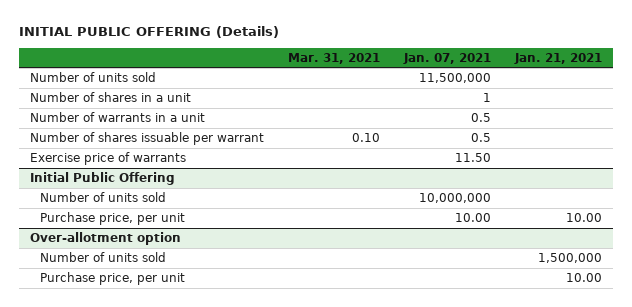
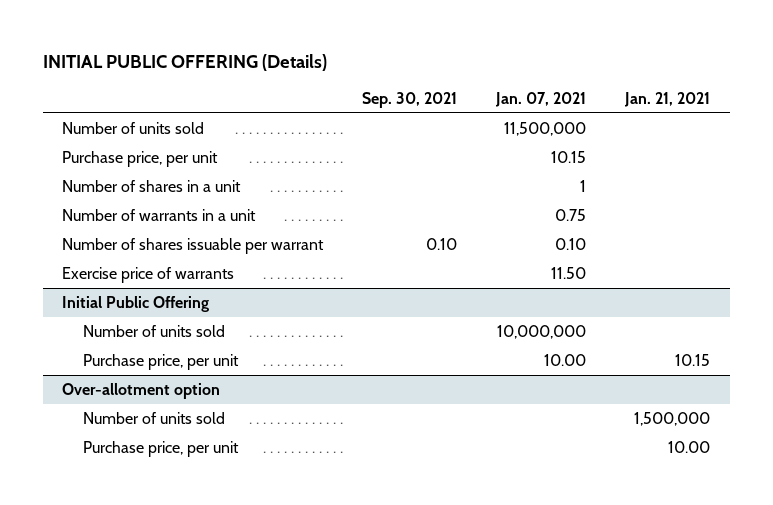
[288,52,381,64] Mar. 31, 2021 -> none
none -> [362,92,458,109] Sep. 30, 2021
none -> [62,150,219,167] Purchase price, per unit
[470,113,491,123] 0.5 -> [555,208,587,221] 0.75
[470,133,491,143] 0.5 -> [555,237,587,250] 0.10
[565,213,602,223] 10.00 -> [675,353,711,366] 10.15

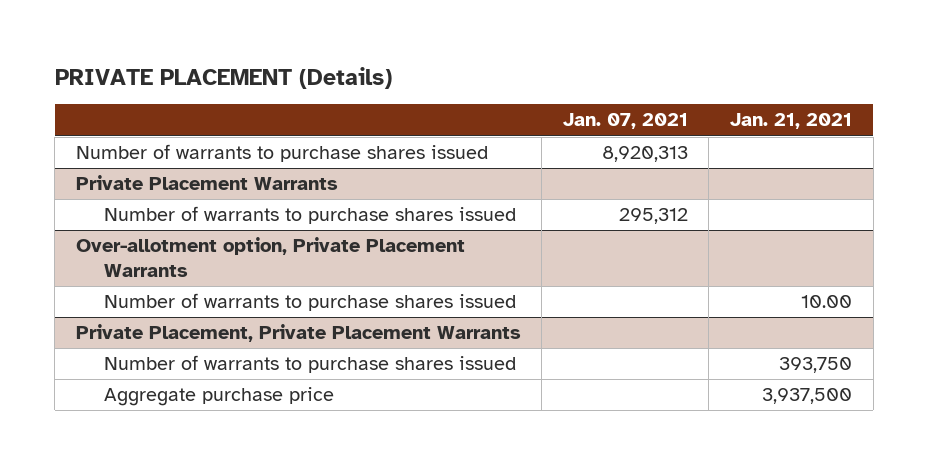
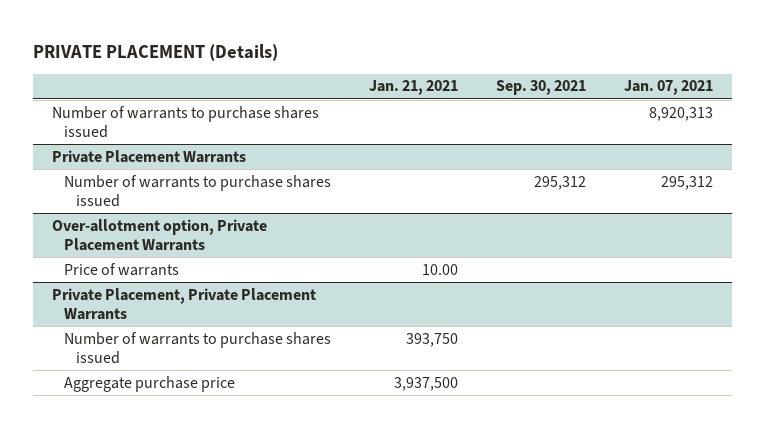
none -> [496,80,587,96] Sep. 30, 2021
[103,293,516,312] Number of warrants to purchase shares issued -> none
none -> [63,262,179,276] Price of warrants

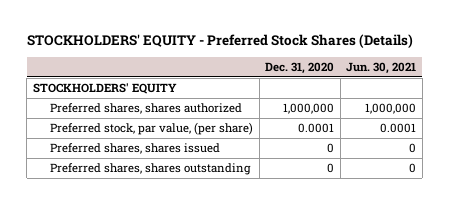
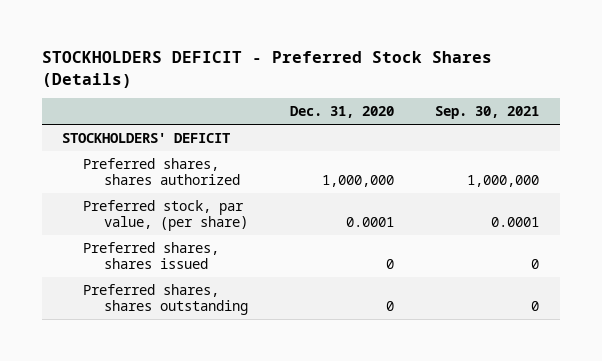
[26,33,413,48] STOCKHOLDERS' EQUITY - Preferred Stock Shares (Details) -> [41,51,492,88] STOCKHOLDERS DEFICIT - Preferred Stock Shares (Details)
[346,61,417,74] Jun. 30, 2021 -> none
none -> [435,106,540,120] Sep. 30, 2021
[32,83,177,95] STOCKHOLDERS' EQUITY -> [62,132,231,143] STOCKHOLDERS' DEFICIT

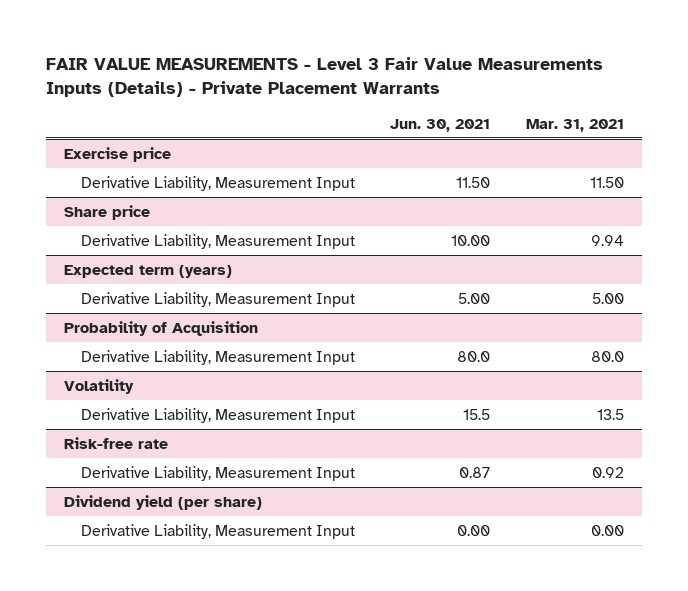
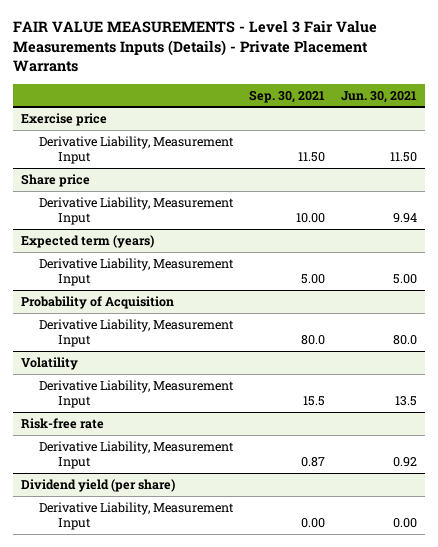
[526,118,625,132] Mar. 31, 2021 -> none
none -> [249,89,326,103] Sep. 30, 2021
[451,234,491,246] 10.00 -> [392,212,417,223] 9.94
[463,408,491,420] 15.5 -> [394,395,417,406] 13.5
[459,466,491,478] 0.87 -> [392,456,417,467] 0.92

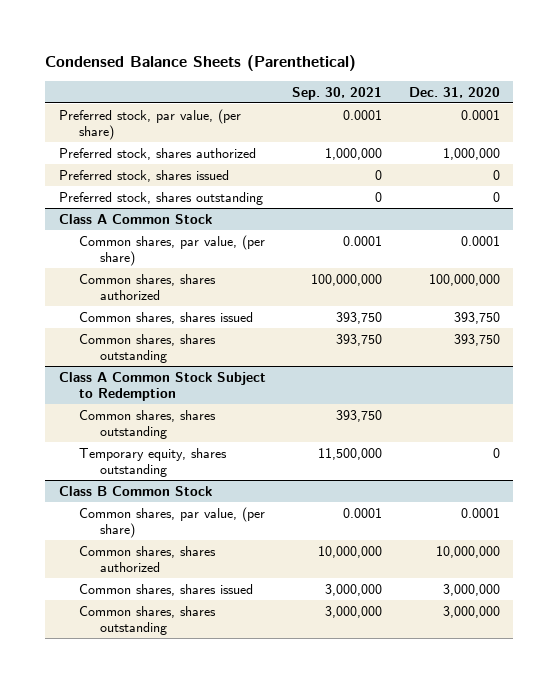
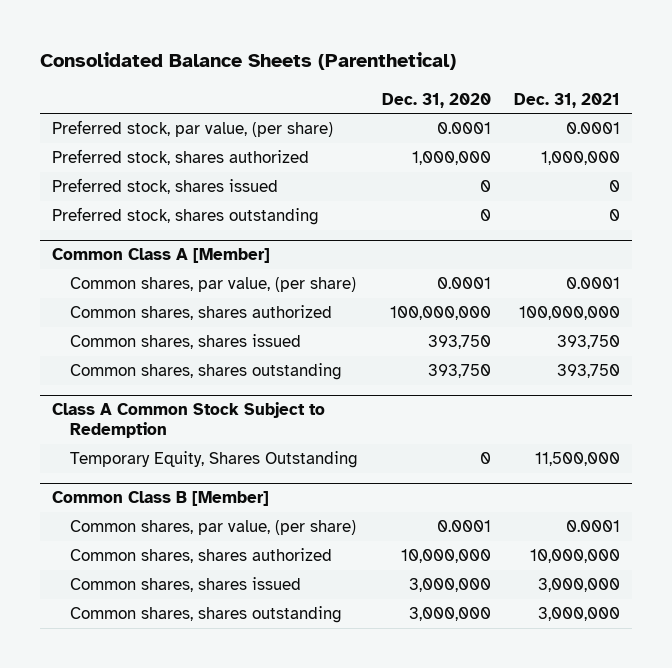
[45,54,357,71] Condensed Balance Sheets (Parenthetical) -> [40,52,457,71] Consolidated Balance Sheets (Parenthetical)
[292,86,383,100] Sep. 30, 2021 -> none
none -> [513,92,620,108] Dec. 31, 2021
[58,213,212,224] Class A Common Stock -> [52,248,271,264] Common Class A [Member]
[79,409,217,440] Common shares, shares outstanding -> none
[79,447,228,478] Temporary equity, shares outstanding -> [70,451,359,469] Temporary Equity, Shares Outstanding
[58,485,212,496] Class B Common Stock -> [52,491,270,507] Common Class B [Member]

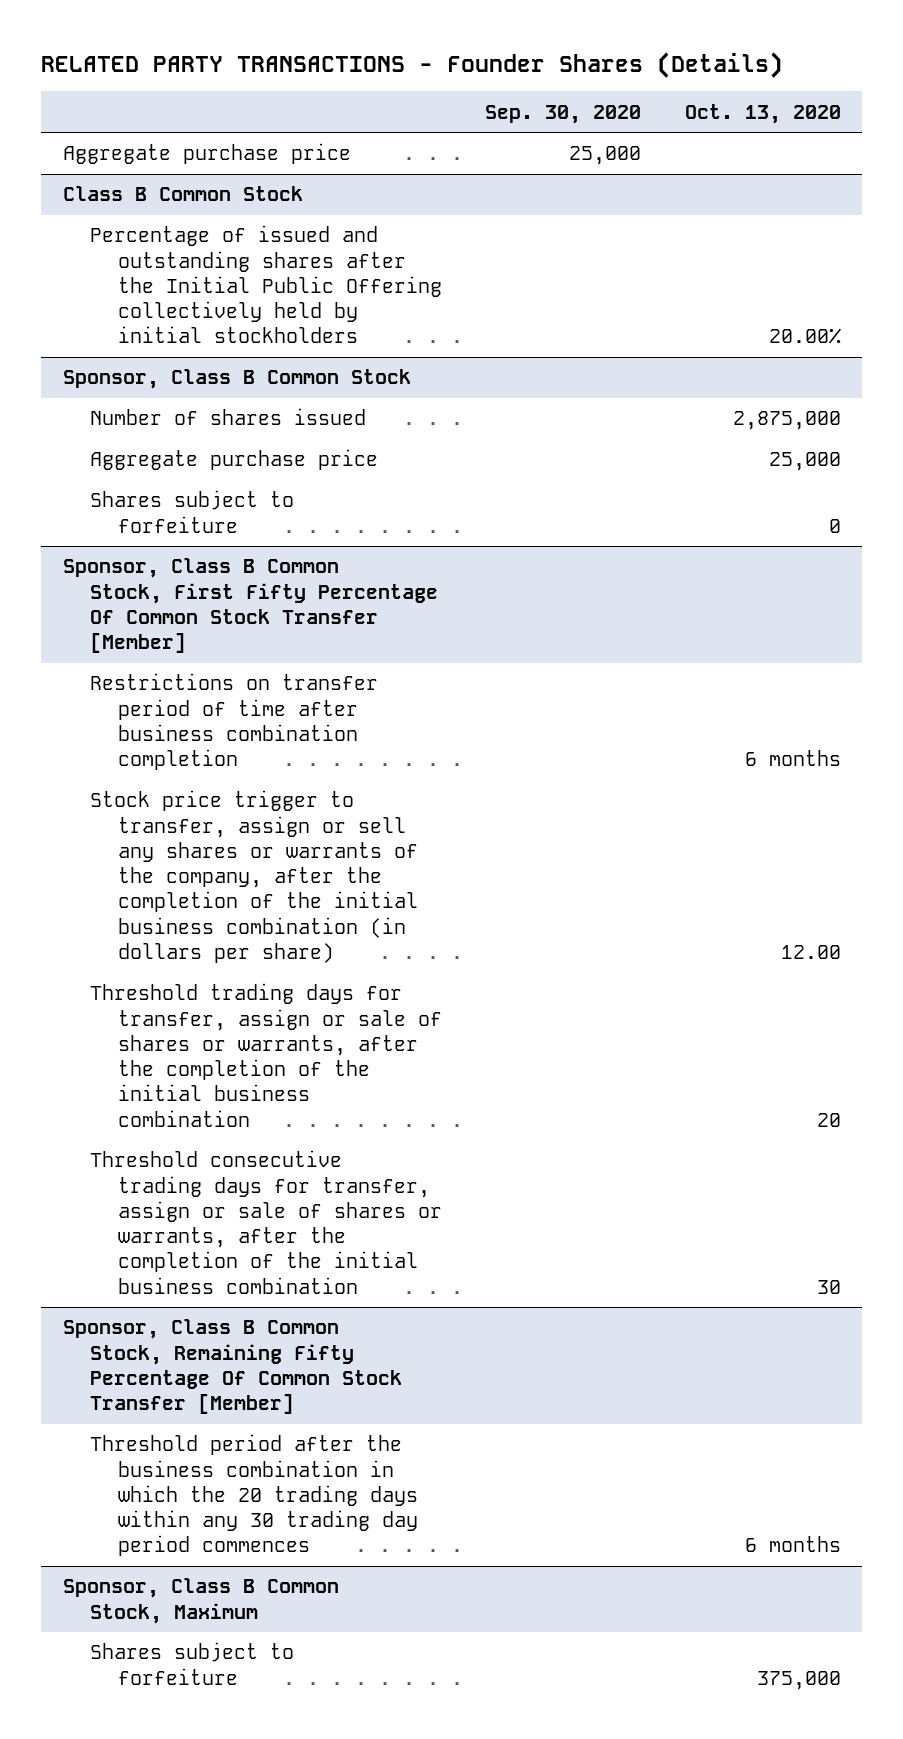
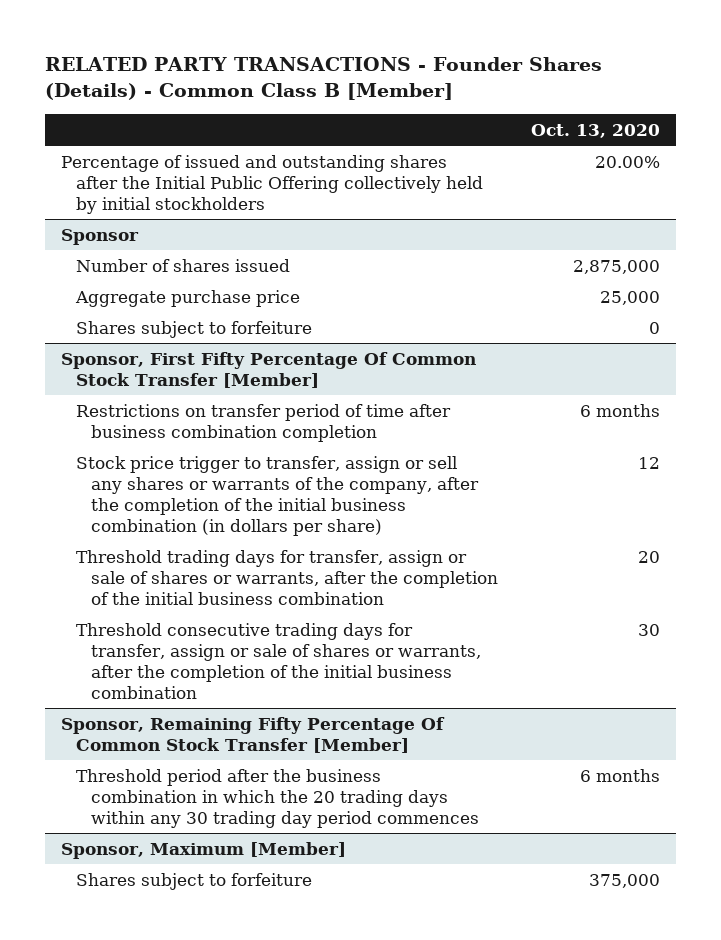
[40,51,783,78] RELATED PARTY TRANSACTIONS - Founder Shares (Details) -> [45,57,603,101] RELATED PARTY TRANSACTIONS - Founder Shares (Details) - Common Class B [Member]
[485,104,642,124] Sep. 30, 2020 -> none
[62,143,351,165] Aggregate purchase price -> none
[62,186,303,202] Class B Common Stock -> none
[62,369,411,390] Sponsor, Class B Common Stock -> none
none -> [61,228,140,245] Sponsor
[62,558,439,654] Sponsor, Class B Common Stock, First Fifty Percentage Of Common Stock Transfer [Member] -> [61,351,477,388] Sponsor, First Fifty Percentage Of Common Stock Transfer [Member]
[780,944,841,959] 12.00 -> [637,456,660,469] 12
[62,1319,403,1415] Sponsor, Class B Common Stock, Remaining Fifty Percentage Of Common Stock Transfer [Member] -> [61,716,446,753] Sponsor, Remaining Fifty Percentage Of Common Stock Transfer [Member]
[62,1578,339,1624] Sponsor, Class B Common Stock, Maximum -> none
none -> [61,841,347,859] Sponsor, Maximum [Member]

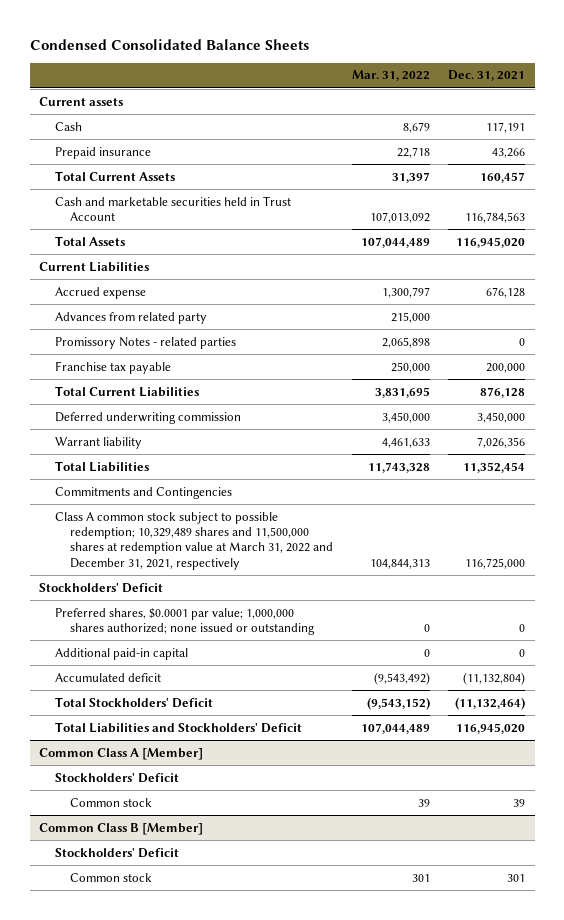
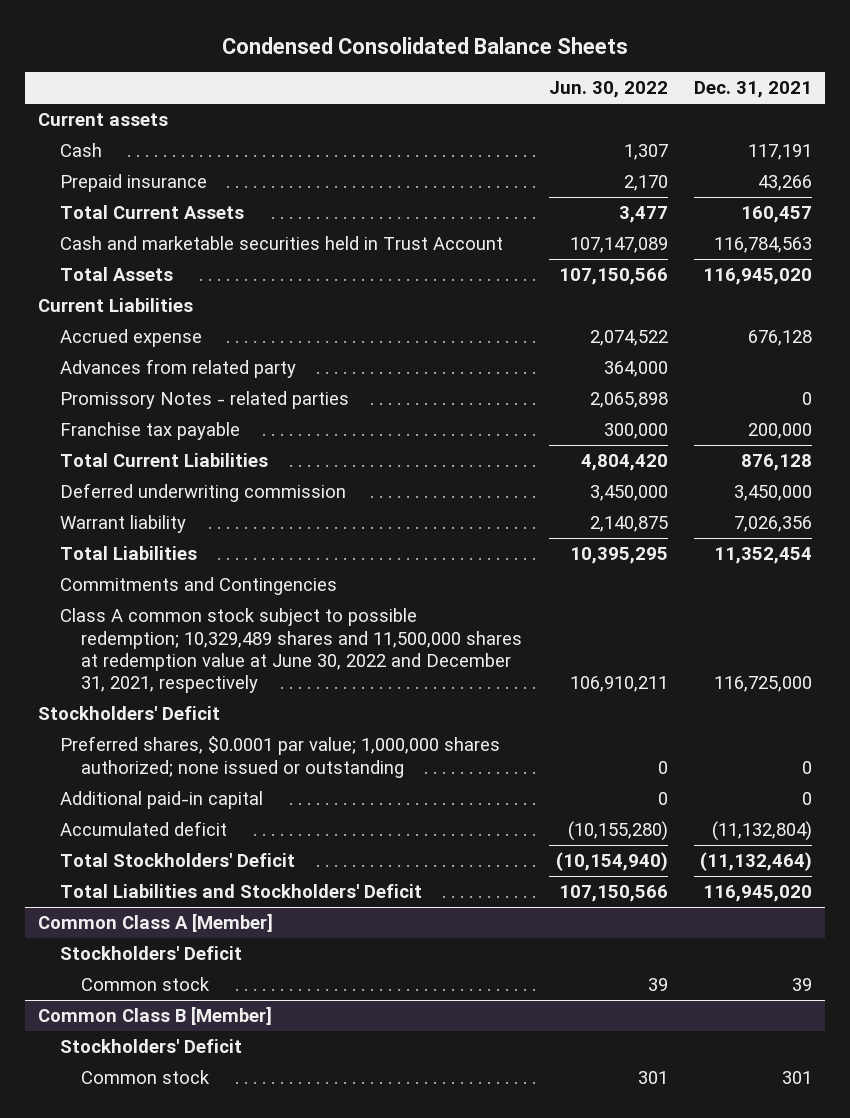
[351,70,430,82] Mar. 31, 2022 -> none
none -> [548,81,668,99] Jun. 30, 2022
[54,511,334,570] Class A common stock subject to possible redemption; 10,329,489 shares and 11,500,000 shares at redemption value at March 31, 2022 and December 31, 2021, respectively -> [59,608,523,694] Class A common stock subject to possible redemption; 10,329,489 shares and 11,500,000 shares at redemption value at June 30, 2022 and December 31, 2021, respectively

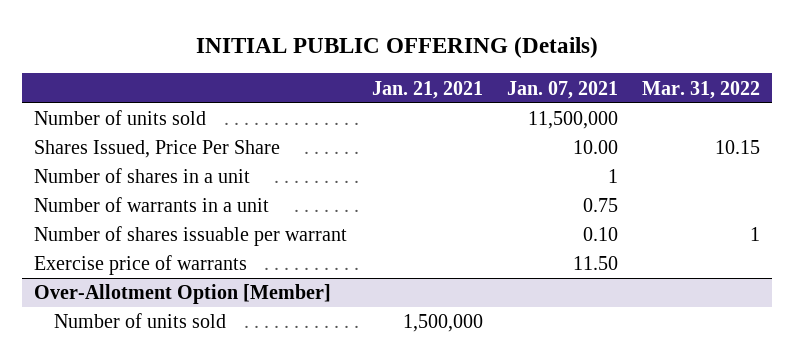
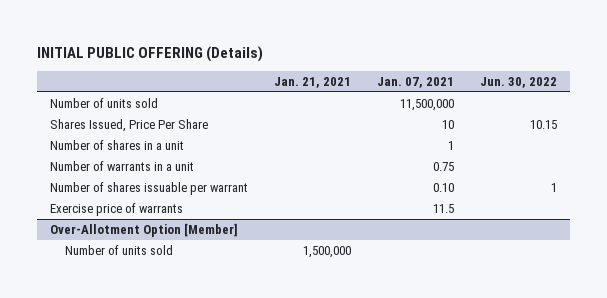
[641,80,760,99] Mar. 31, 2022 -> none
none -> [479,76,557,88] Jun. 30, 2022
[572,140,618,155] 10.00 -> [441,120,454,130] 10
[572,256,618,271] 11.50 -> [432,204,454,214] 11.5

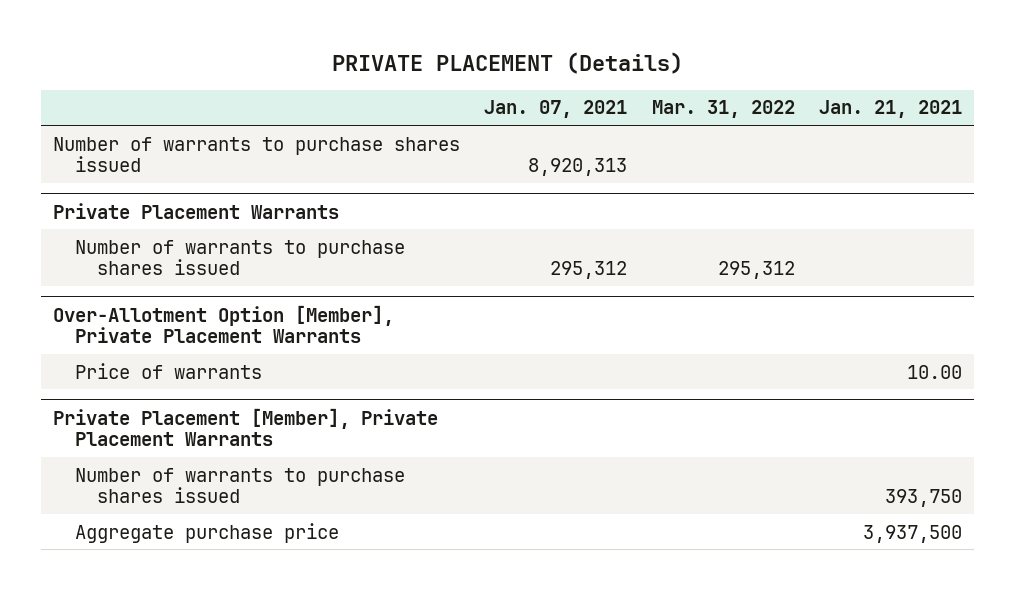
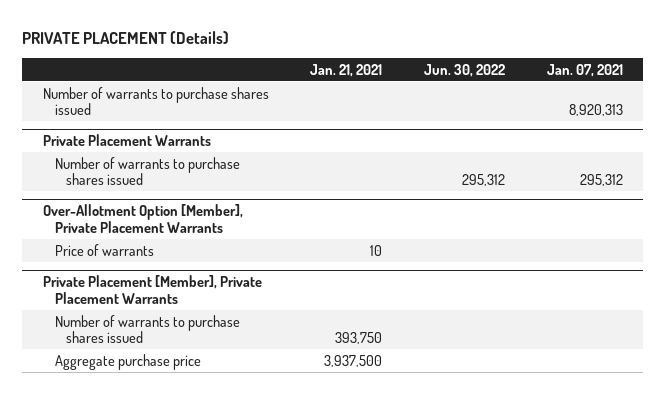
[651,100,795,119] Mar. 31, 2022 -> none
none -> [423,63,505,77] Jun. 30, 2022
[906,364,962,379] 10.00 -> [370,244,383,256] 10

